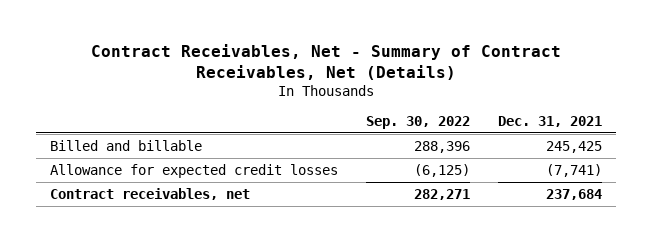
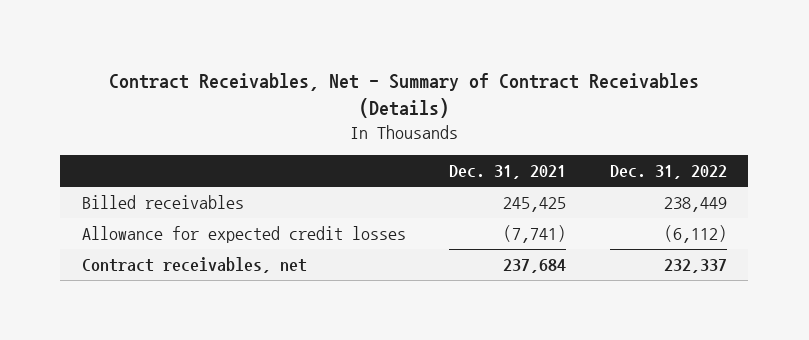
[91,43,562,80] Contract Receivables, Net - Summary of Contract Receivables, Net (Details) -> [109,73,700,119] Contract Receivables, Net - Summary of Contract Receivables (Details)
[366,115,471,129] Sep. 30, 2022 -> none
none -> [609,165,727,180] Dec. 31, 2022
[50,139,203,151] Billed and billable -> [81,195,244,210] Billed receivables

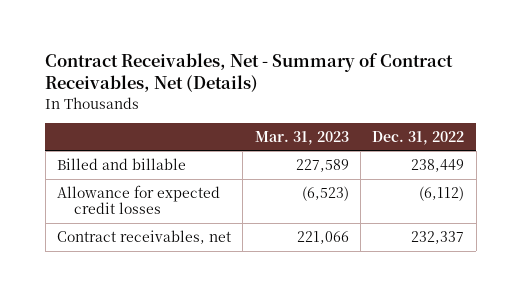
[109,73,700,119] Contract Receivables, Net - Summary of Contract Receivables (Details) -> [45,53,454,93] Contract Receivables, Net - Summary of Contract Receivables, Net (Details)
[449,165,567,180] Dec. 31, 2021 -> none
none -> [254,130,349,145] Mar. 31, 2023
[81,195,244,210] Billed receivables -> [57,158,187,171] Billed and billable

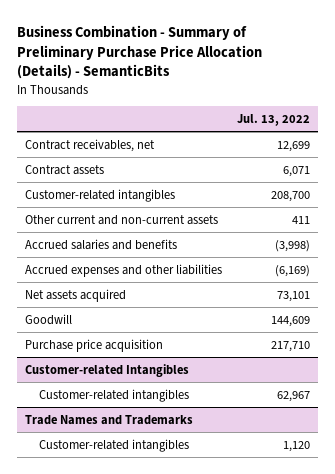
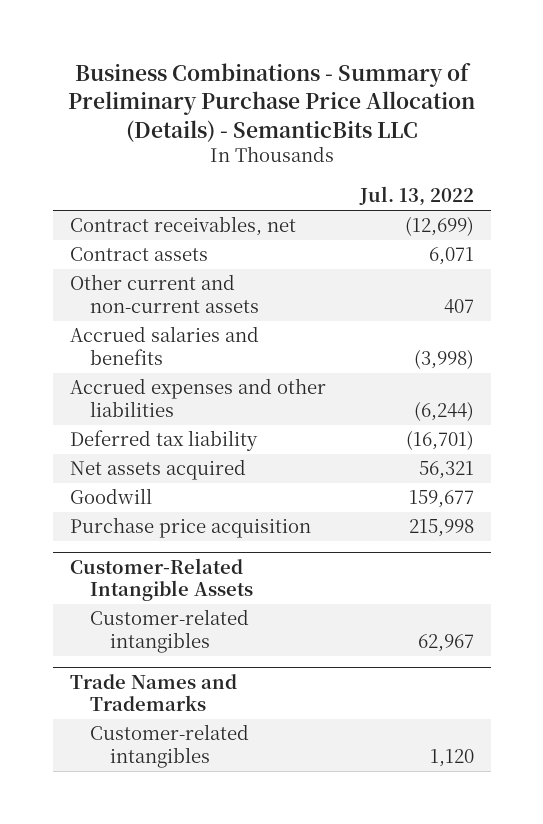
[17,25,263,80] Business Combination - Summary of Preliminary Purchase Price Allocation (Details) - SemanticBits -> [67,63,475,142] Business Combinations - Summary of Preliminary Purchase Price Allocation (Details) - SemanticBits LLC
[277,140,311,152] 12,699 -> [404,216,474,237] (12,699)
[24,188,175,202] Customer-related intangibles -> none
[292,215,311,224] 411 -> [443,298,474,313] 407
[275,264,311,277] (6,169) -> [413,400,474,421] (6,244)
none -> [69,430,258,452] Deferred tax liability
[277,290,311,302] 73,101 -> [418,461,474,480] 56,321
[271,315,311,327] 144,609 -> [408,490,474,509] 159,677
[271,340,311,352] 217,710 -> [408,519,474,538] 215,998
[24,363,189,377] Customer-related Intangibles -> [69,557,253,602] Customer-Related Intangible Assets

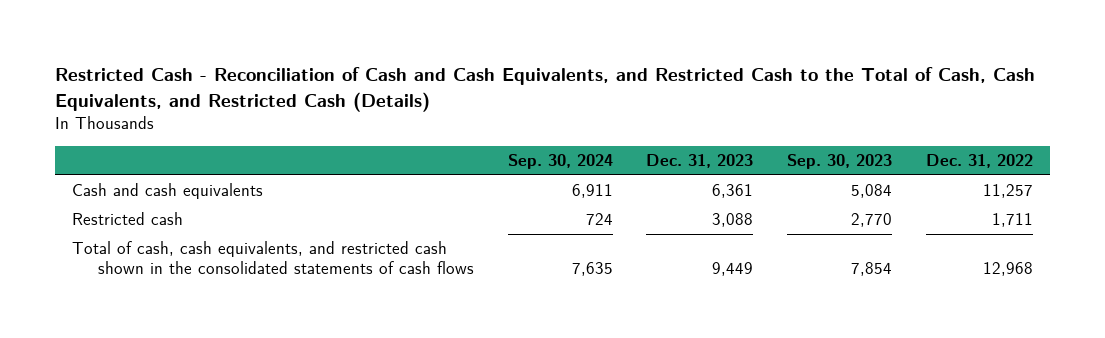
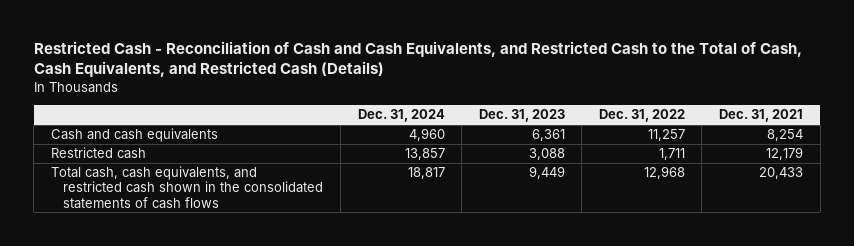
[507,153,613,169] Sep. 30, 2024 -> none
[787,153,893,169] Sep. 30, 2023 -> none
none -> [357,109,445,123] Dec. 31, 2024
none -> [719,109,804,123] Dec. 31, 2021
[72,241,474,275] Total of cash, cash equivalents, and restricted cash shown in the consolidated statements of cash flows -> [50,166,324,209] Total cash, cash equivalents, and restricted cash shown in the consolidated statements of cash flows

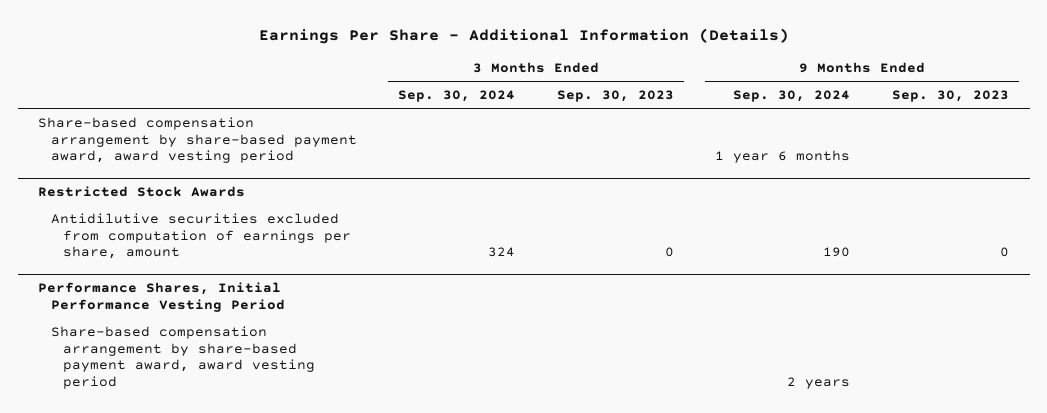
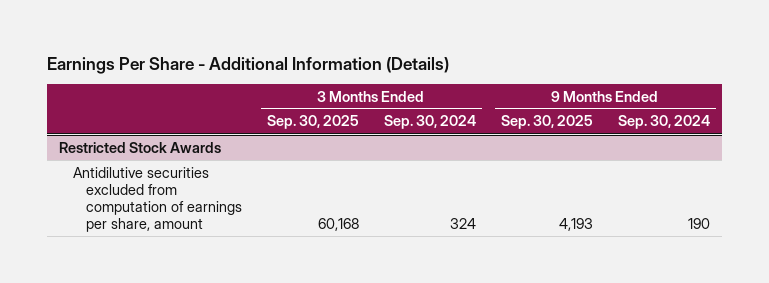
[556,90,674,103] Sep. 30, 2023 -> none
[892,90,1010,103] Sep. 30, 2023 -> none
none -> [266,115,359,130] Sep. 30, 2025
none -> [500,115,593,130] Sep. 30, 2025
[38,116,357,164] Share-based compensation arrangement by share-based payment award, award vesting period -> none
[38,282,285,312] Performance Shares, Initial Performance Vesting Period -> none
[50,325,316,390] Share-based compensation arrangement by share-based payment award, award vesting period -> none

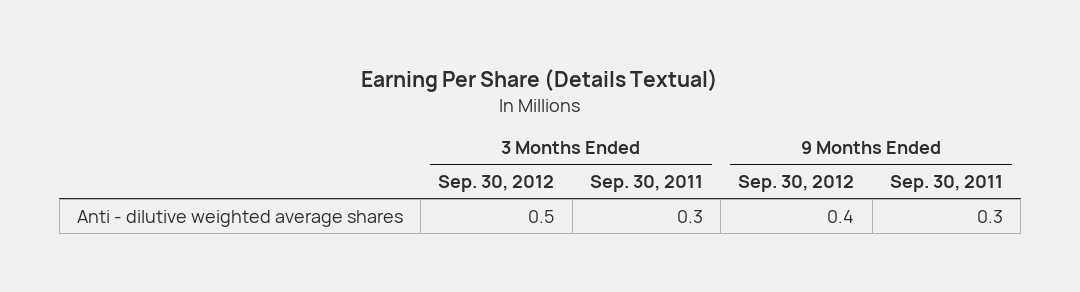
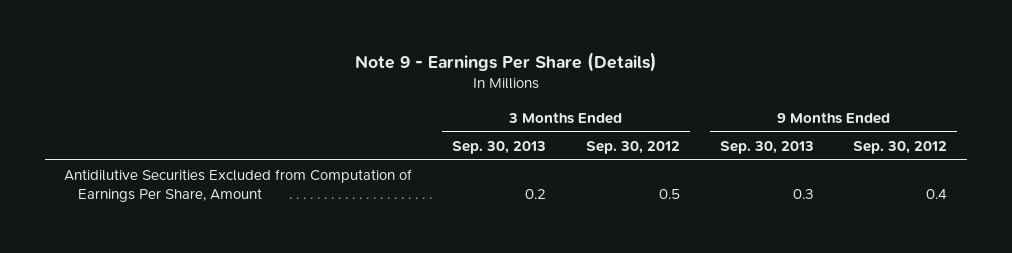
[360,69,718,93] Earning Per Share (Details Textual) -> [354,51,657,72] Note 9 - Earnings Per Share (Details)
[589,174,703,192] Sep. 30, 2011 -> none
[889,174,1003,192] Sep. 30, 2011 -> none
none -> [452,140,547,154] Sep. 30, 2013
none -> [719,140,814,154] Sep. 30, 2013
[76,209,403,227] Anti - dilutive weighted average shares -> [64,169,413,202] Antidilutive Securities Excluded from Computation of Earnings Per Share, Amount

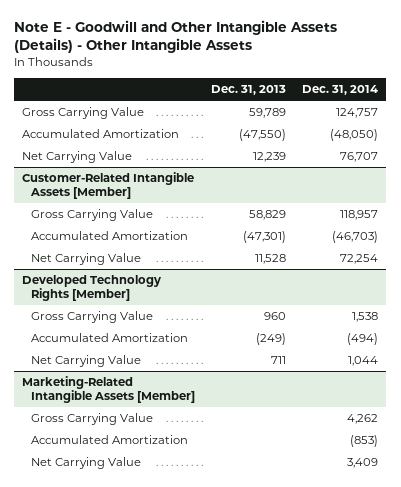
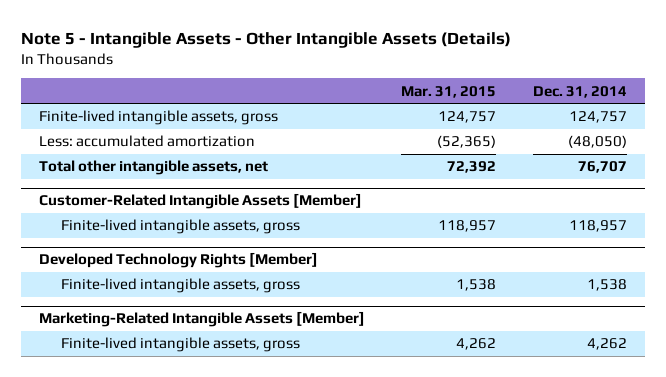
[14,20,338,54] Note E - Goodwill and Other Intangible Assets (Details) - Other Intangible Assets -> [20,31,511,48] Note 5 - Intangible Assets - Other Intangible Assets (Details)
[211,84,287,95] Dec. 31, 2013 -> none
none -> [401,85,497,98] Mar. 31, 2015
[22,107,145,120] Gross Carrying Value -> [38,110,278,126] Finite-lived intangible assets, gross
[22,129,180,139] Accumulated Amortization -> [38,135,255,148] Less: accumulated amortization
[22,151,133,164] Net Carrying Value -> [38,160,268,176] Total other intangible assets, net
[31,231,189,241] Accumulated Amortization -> none
[31,253,142,266] Net Carrying Value -> none
[31,209,154,222] Gross Carrying Value -> [60,219,300,235] Finite-lived intangible assets, gross
[31,333,189,343] Accumulated Amortization -> none
[31,355,142,368] Net Carrying Value -> none
[31,311,154,324] Gross Carrying Value -> [60,278,300,294] Finite-lived intangible assets, gross
[31,435,189,445] Accumulated Amortization -> none
[31,457,142,470] Net Carrying Value -> none
[31,413,154,426] Gross Carrying Value -> [60,337,300,353] Finite-lived intangible assets, gross

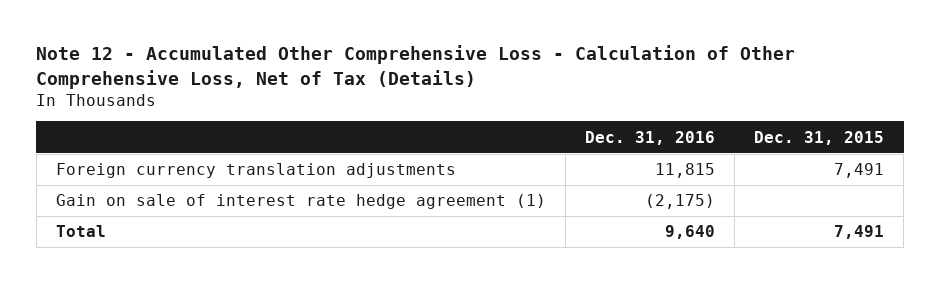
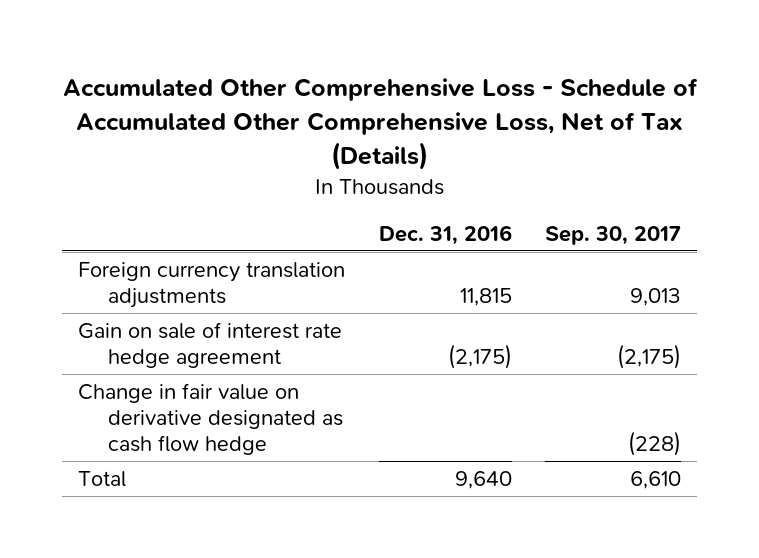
[36,45,796,89] Note 12 - Accumulated Other Comprehensive Loss - Calculation of Other Comprehensive Loss, Net of Tax (Details) -> [62,77,698,171] Accumulated Other Comprehensive Loss - Schedule of Accumulated Other Comprehensive Loss, Net of Tax (Details)
[753,130,884,145] Dec. 31, 2015 -> none
none -> [544,225,681,245] Sep. 30, 2017
[55,194,546,210] Gain on sale of interest rate hedge agreement (1) -> [78,321,343,368] Gain on sale of interest rate hedge agreement
none -> [78,382,344,455] Change in fair value on derivative designated as cash flow hedge

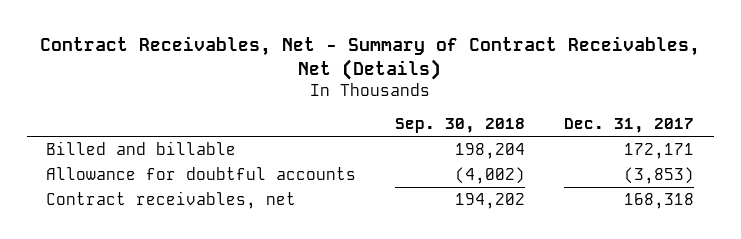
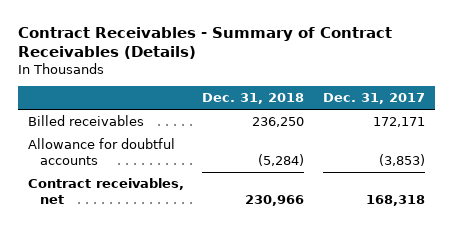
[40,36,701,81] Contract Receivables, Net - Summary of Contract Receivables, Net (Details) -> [18,26,393,59] Contract Receivables - Summary of Contract Receivables (Details)
[395,118,526,134] Sep. 30, 2018 -> none
none -> [202,93,305,105] Dec. 31, 2018
[46,140,237,155] Billed and billable -> [27,115,144,127] Billed receivables

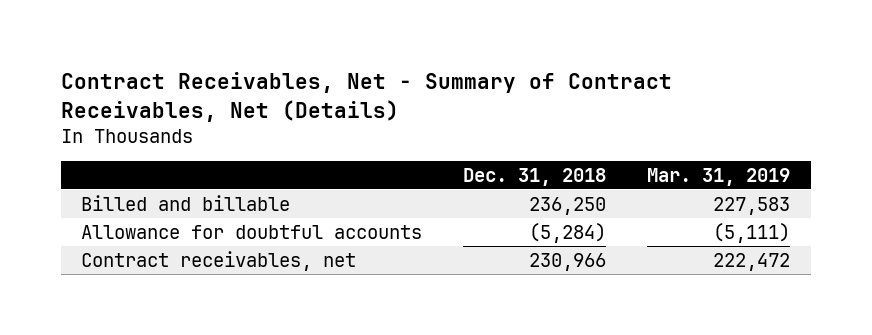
[18,26,393,59] Contract Receivables - Summary of Contract Receivables (Details) -> [60,72,672,122] Contract Receivables, Net - Summary of Contract Receivables, Net (Details)
[323,93,426,105] Dec. 31, 2017 -> none
none -> [647,167,791,186] Mar. 31, 2019
[27,115,144,127] Billed receivables -> [81,194,291,211] Billed and billable

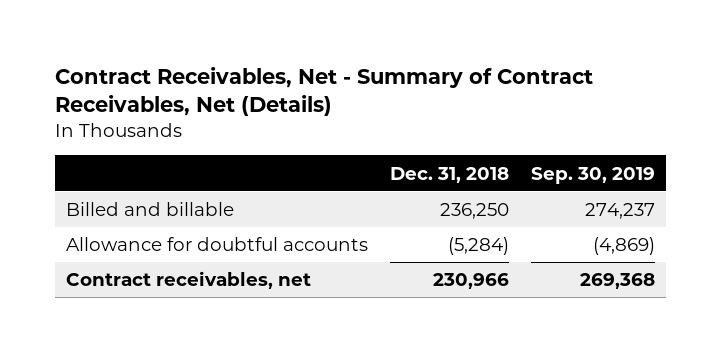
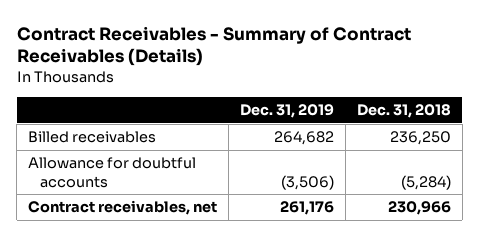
[55,66,594,117] Contract Receivables, Net - Summary of Contract Receivables, Net (Details) -> [16,25,411,67] Contract Receivables - Summary of Contract Receivables (Details)
[531,166,656,184] Sep. 30, 2019 -> none
none -> [240,104,335,119] Dec. 31, 2019
[66,202,235,217] Billed and billable -> [28,131,157,144] Billed receivables

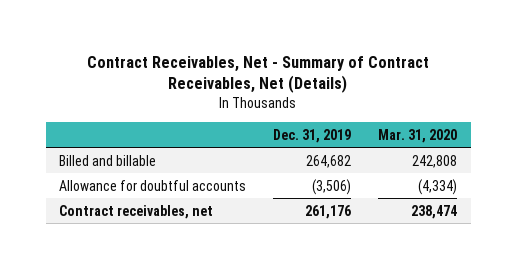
[16,25,411,67] Contract Receivables - Summary of Contract Receivables (Details) -> [87,55,430,94] Contract Receivables, Net - Summary of Contract Receivables, Net (Details)
[357,104,452,119] Dec. 31, 2018 -> none
none -> [378,128,458,143] Mar. 31, 2020
[28,131,157,144] Billed receivables -> [59,154,157,166] Billed and billable

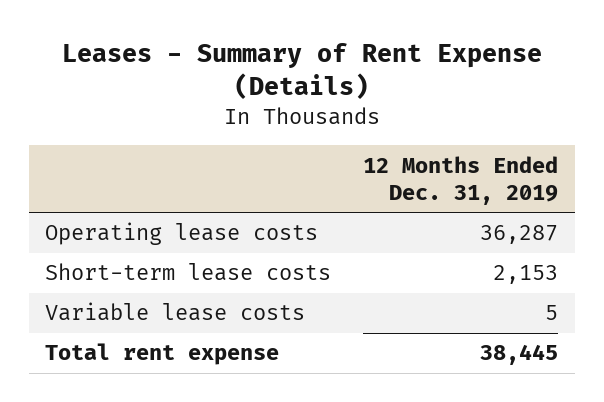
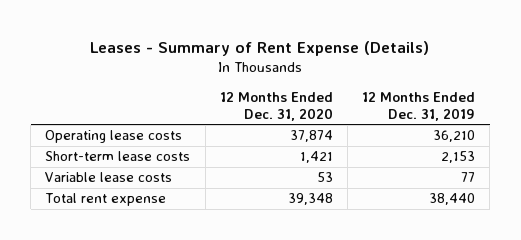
none -> [219,91,333,121] 12 Months Ended Dec. 31, 2020
[480,225,559,245] 36,287 -> [433,130,476,143] 36,210
[545,305,559,321] 5 -> [461,172,476,183] 77
[480,344,559,366] 38,445 -> [429,193,476,206] 38,440

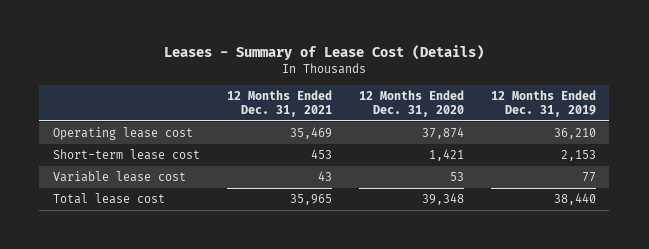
[90,40,430,56] Leases - Summary of Rent Expense (Details) -> [164,45,485,61] Leases - Summary of Lease Cost (Details)
none -> [226,90,332,117] 12 Months Ended Dec. 31, 2021
[45,130,183,144] Operating lease costs -> [52,127,193,141] Operating lease cost
[45,151,191,162] Short-term lease costs -> [52,149,200,161] Short-term lease cost
[45,172,173,183] Variable lease costs -> [52,171,186,183] Variable lease cost
[45,193,167,207] Total rent expense -> [52,193,165,205] Total lease cost

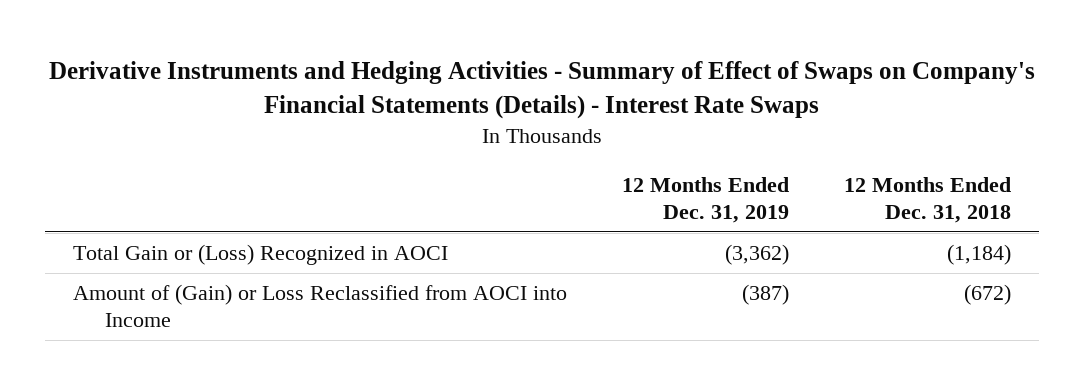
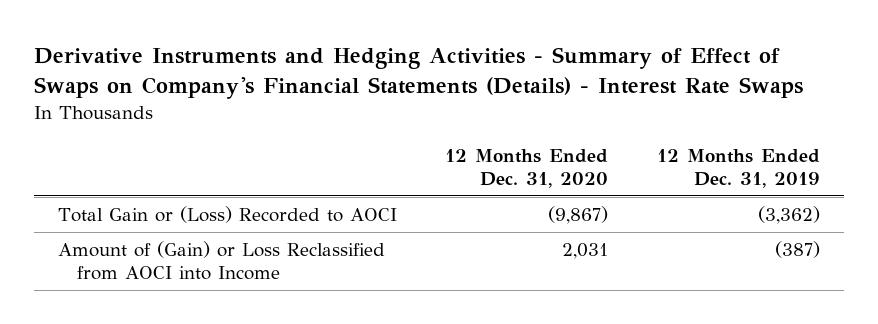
[843,176,1011,223] 12 Months Ended Dec. 31, 2018 -> none
none -> [445,148,609,188] 12 Months Ended Dec. 31, 2020
[72,244,448,266] Total Gain or (Loss) Recognized in AOCI -> [58,206,398,224] Total Gain or (Loss) Recorded to AOCI

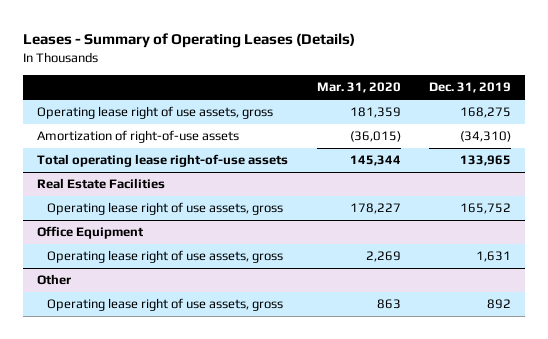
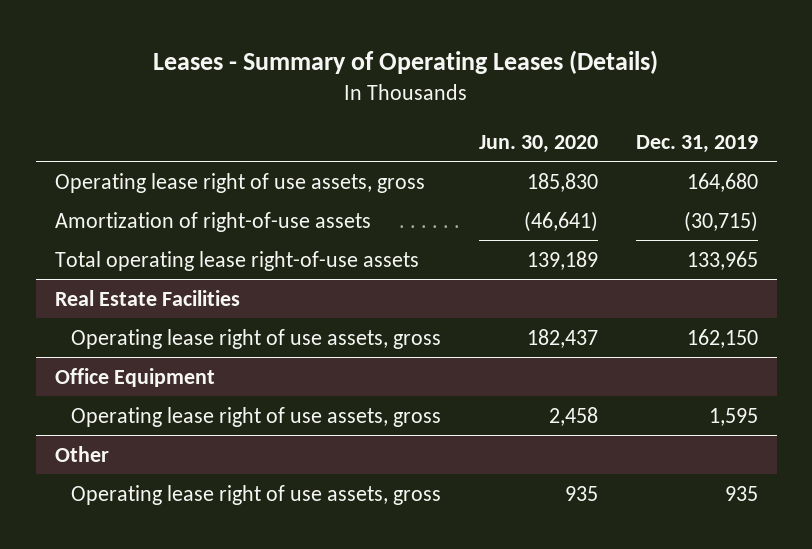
[316,82,401,94] Mar. 31, 2020 -> none
none -> [478,134,598,153] Jun. 30, 2020
[459,107,511,119] 168,275 -> [686,172,758,192] 164,680
[459,131,511,143] (34,310) -> [683,210,758,232] (30,715)
[459,203,511,215] 165,752 -> [686,328,758,348] 162,150
[475,251,511,263] 1,631 -> [708,407,758,426] 1,595
[486,299,511,310] 892 -> [724,485,758,501] 935

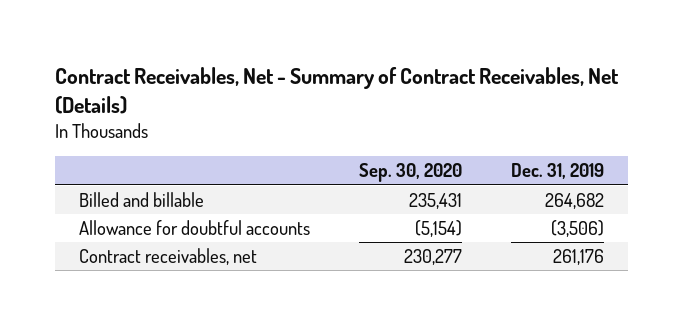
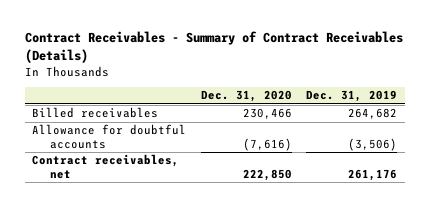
[54,66,619,114] Contract Receivables, Net - Summary of Contract Receivables, Net (Details) -> [24,31,403,64] Contract Receivables - Summary of Contract Receivables (Details)
[358,163,462,183] Sep. 30, 2020 -> none
none -> [200,90,292,103] Dec. 31, 2020
[79,191,205,207] Billed and billable -> [32,107,159,119] Billed receivables

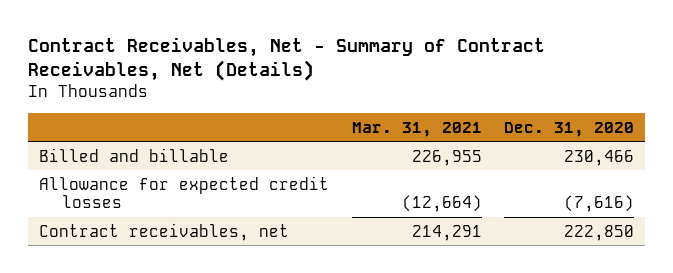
[24,31,403,64] Contract Receivables - Summary of Contract Receivables (Details) -> [28,37,546,82] Contract Receivables, Net - Summary of Contract Receivables, Net (Details)
[306,90,398,103] Dec. 31, 2019 -> none
none -> [351,121,482,137] Mar. 31, 2021
[32,107,159,119] Billed receivables -> [39,147,230,162] Billed and billable
[32,124,187,149] Allowance for doubtful accounts -> [39,175,330,209] Allowance for expected credit losses

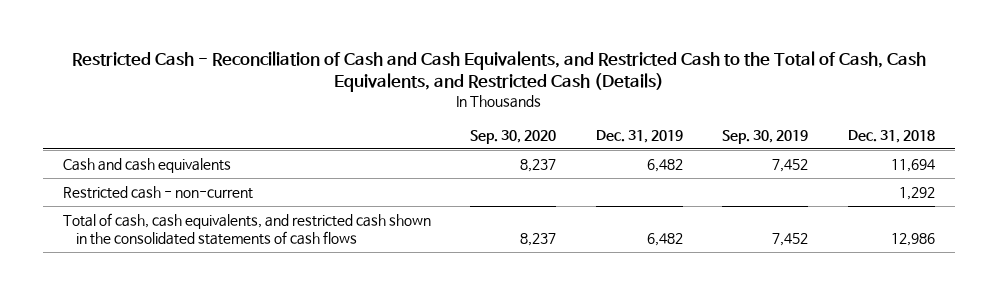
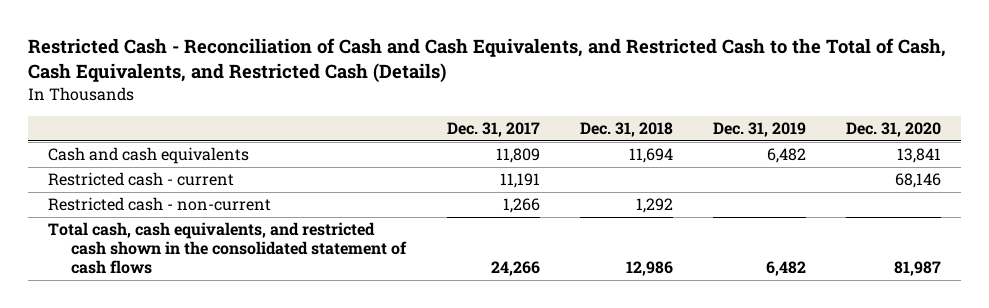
[470,129,557,144] Sep. 30, 2020 -> none
[722,129,809,144] Sep. 30, 2019 -> none
none -> [446,122,540,138] Dec. 31, 2017
none -> [845,122,941,138] Dec. 31, 2020
none -> [48,172,235,187] Restricted cash - current
[62,213,431,246] Total of cash, cash equivalents, and restricted cash shown in the consolidated statements of cash flows -> [48,222,408,275] Total cash, cash equivalents, and restricted cash shown in the consolidated statement of cash flows

